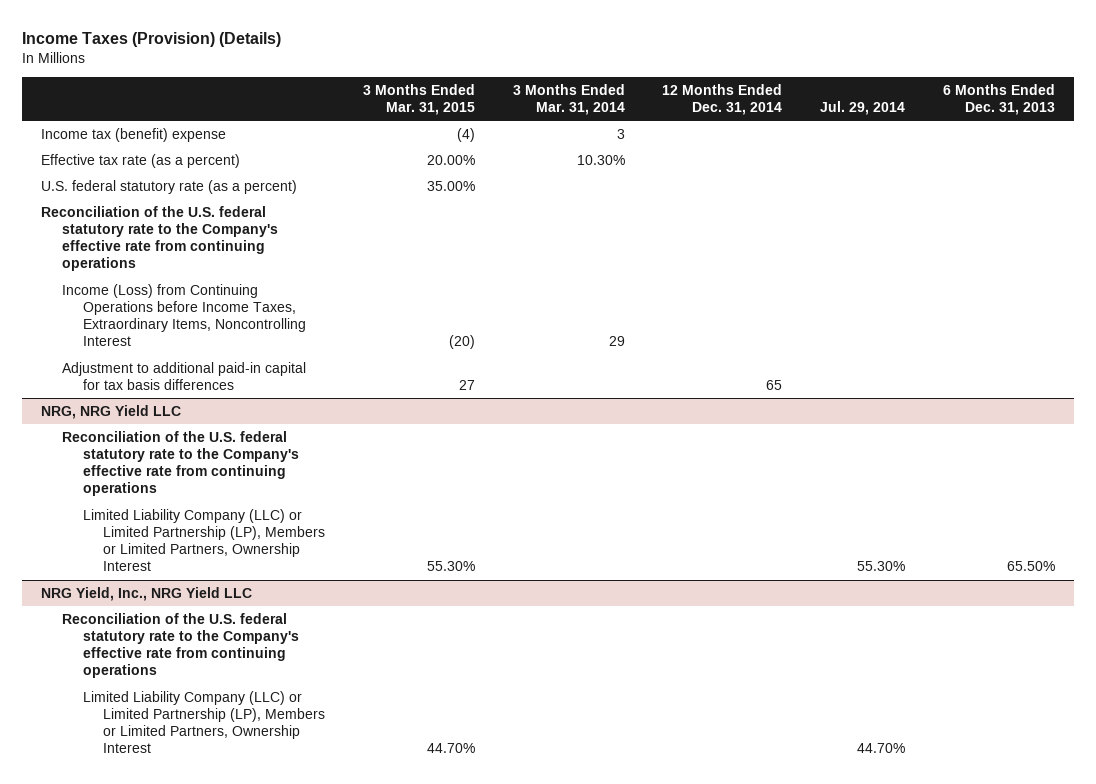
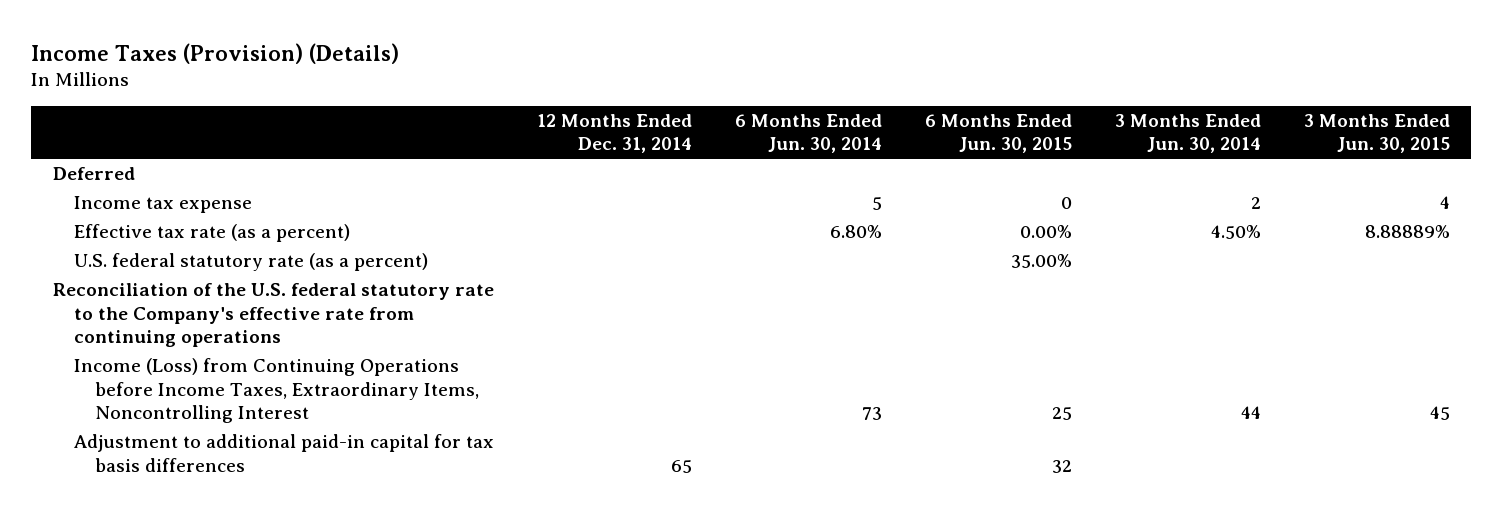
[362,83,475,116] 3 Months Ended Mar. 31, 2015 -> none
[512,83,625,116] 3 Months Ended Mar. 31, 2014 -> none
[820,101,906,116] Jul. 29, 2014 -> none
[942,83,1055,116] 6 Months Ended Dec. 31, 2013 -> none
none -> [734,113,882,154] 6 Months Ended Jun. 30, 2014
none -> [924,113,1072,154] 6 Months Ended Jun. 30, 2015
none -> [1114,113,1261,154] 3 Months Ended Jun. 30, 2014
none -> [1303,113,1450,154] 3 Months Ended Jun. 30, 2015
none -> [52,167,135,181] Deferred
[41,127,227,142] Income tax (benefit) expense -> [73,196,252,214] Income tax expense
[41,404,182,419] NRG, NRG Yield LLC -> none
[61,430,299,497] Reconciliation of the U.S. federal statutory rate to the Company's effective rate from continuing operations -> none
[82,508,326,572] Limited Liability Company (LLC) or Limited Partnership (LP), Members or Limited Partners, Ownership Interest -> none
[41,586,253,601] NRG Yield, Inc., NRG Yield LLC -> none
[61,612,299,679] Reconciliation of the U.S. federal statutory rate to the Company's effective rate from continuing operations -> none
[82,690,326,754] Limited Liability Company (LLC) or Limited Partnership (LP), Members or Limited Partners, Ownership Interest -> none

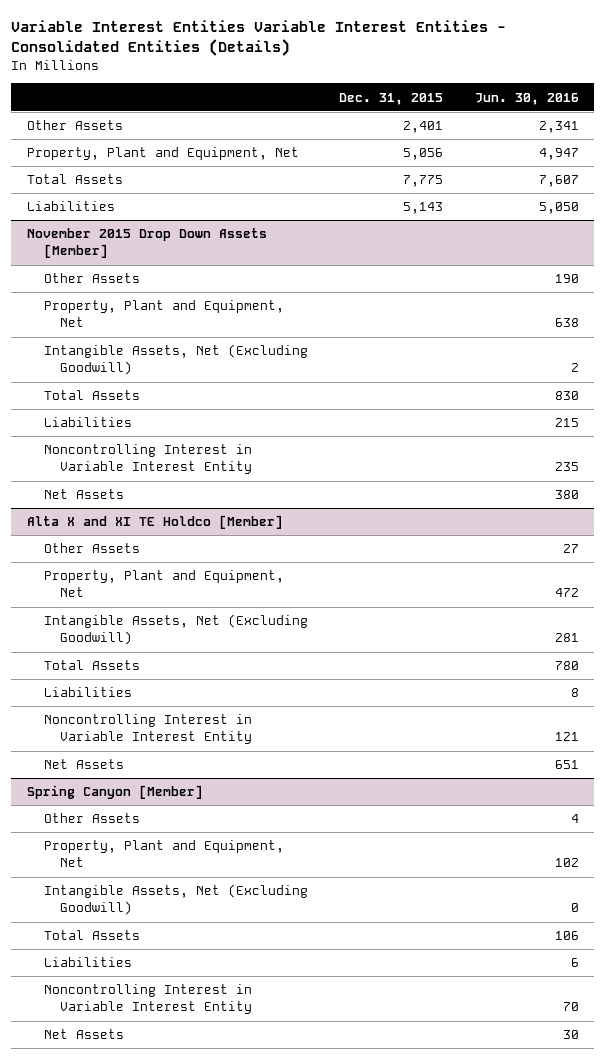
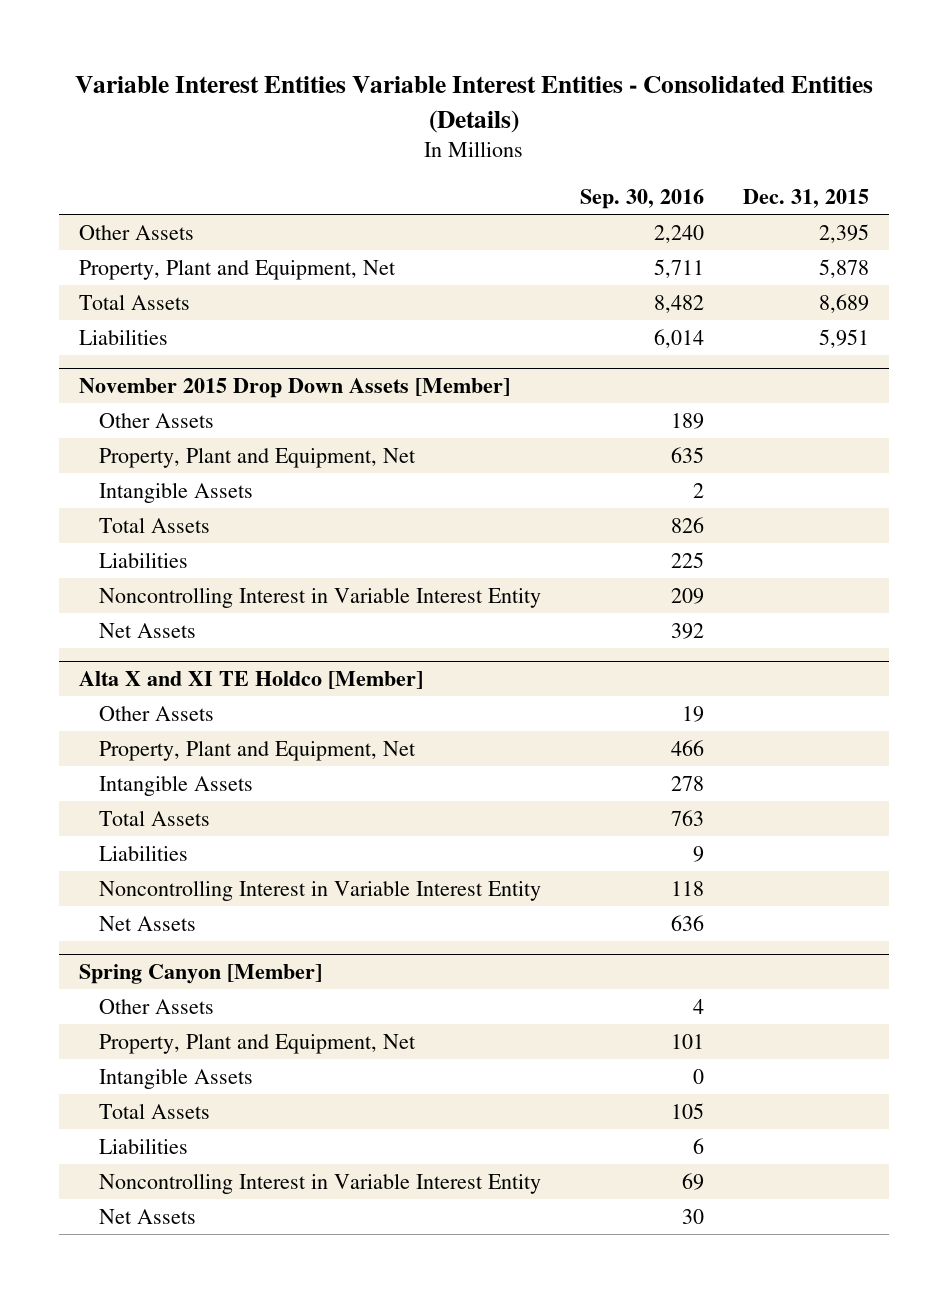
[474,92,579,105] Jun. 30, 2016 -> none
none -> [579,189,704,210] Sep. 30, 2016
[403,121,444,134] 2,401 -> [819,223,870,243] 2,395
[403,148,444,161] 5,056 -> [819,258,870,278] 5,878
[403,175,444,188] 7,775 -> [819,293,870,313] 8,689
[403,202,444,215] 5,143 -> [819,328,870,348] 5,951
[43,344,308,376] Intangible Assets, Net (Excluding Goodwill) -> [98,481,253,503] Intangible Assets
[43,614,308,646] Intangible Assets, Net (Excluding Goodwill) -> [98,774,253,796] Intangible Assets
[43,884,308,916] Intangible Assets, Net (Excluding Goodwill) -> [98,1067,253,1089] Intangible Assets

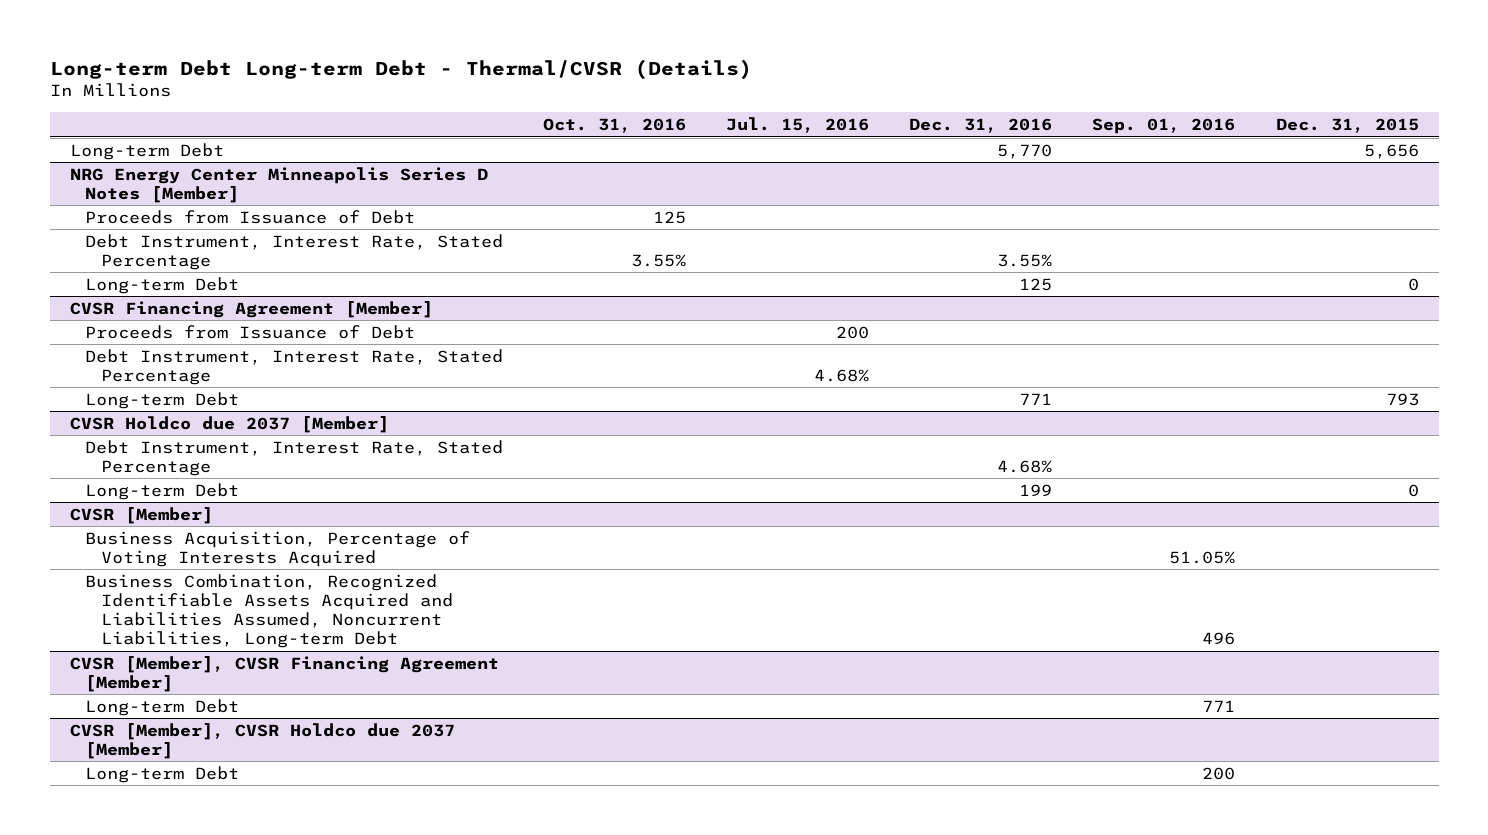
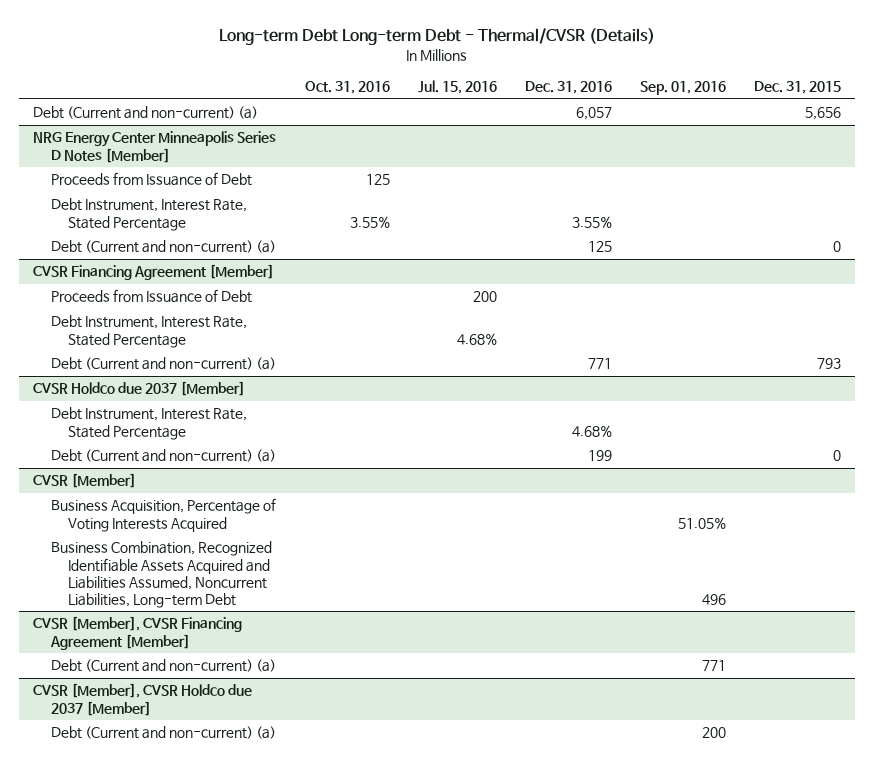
[69,142,224,160] Long-term Debt -> none
none -> [33,106,259,120] Debt (Current and non-current) (a)
[85,276,240,294] Long-term Debt -> [50,240,276,254] Debt (Current and non-current) (a)
[85,391,240,409] Long-term Debt -> [50,357,276,371] Debt (Current and non-current) (a)
[85,482,240,500] Long-term Debt -> [50,449,276,463] Debt (Current and non-current) (a)
[85,698,240,716] Long-term Debt -> [50,659,276,673] Debt (Current and non-current) (a)
[85,765,240,783] Long-term Debt -> [50,726,276,740] Debt (Current and non-current) (a)

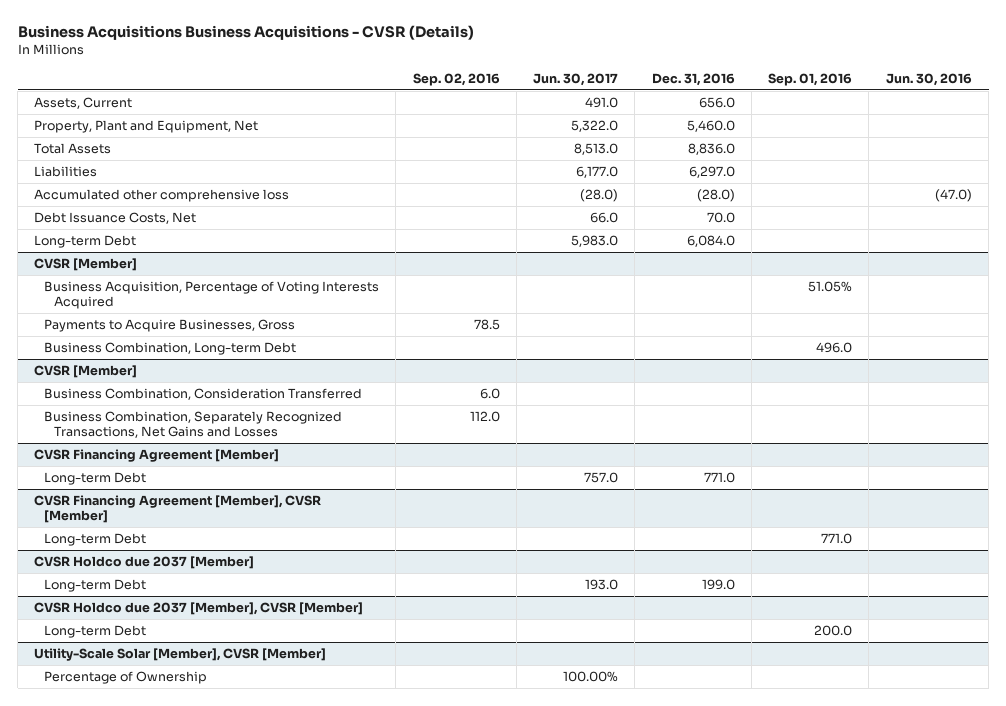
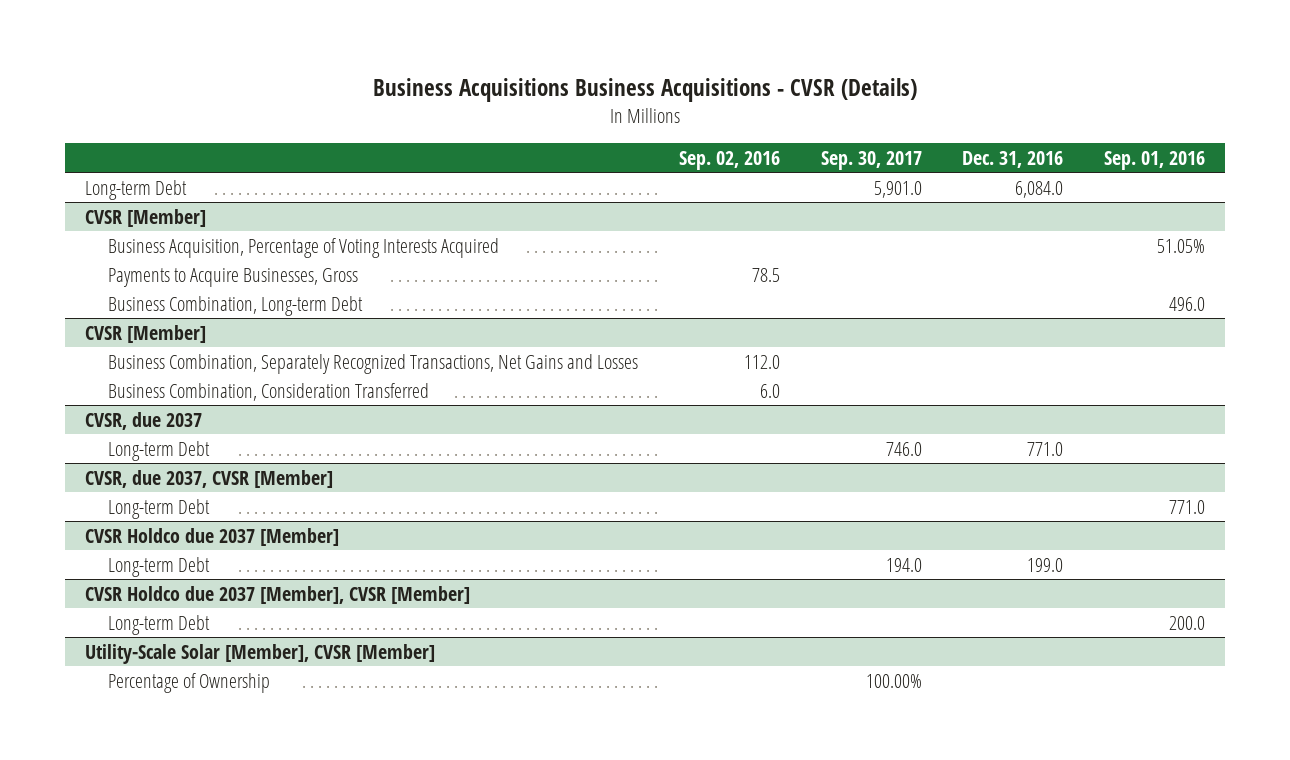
[533,72,619,86] Jun. 30, 2017 -> none
[885,72,972,86] Jun. 30, 2016 -> none
none -> [820,150,922,170] Sep. 30, 2017
[34,97,133,110] Assets, Current -> none
[34,120,259,134] Property, Plant and Equipment, Net -> none
[34,143,112,155] Total Assets -> none
[34,166,98,178] Liabilities -> none
[34,189,290,203] Accumulated other comprehensive loss -> none
[34,212,197,225] Debt Issuance Costs, Net -> none
[44,388,363,401] Business Combination, Consideration Transferred -> [108,382,430,401] Business Combination, Consideration Transferred
[34,449,280,463] CVSR Financing Agreement [Member] -> [85,411,203,430] CVSR, due 2037
[34,495,322,524] CVSR Financing Agreement [Member], CVSR [Member] -> [85,469,334,488] CVSR, due 2037, CVSR [Member]

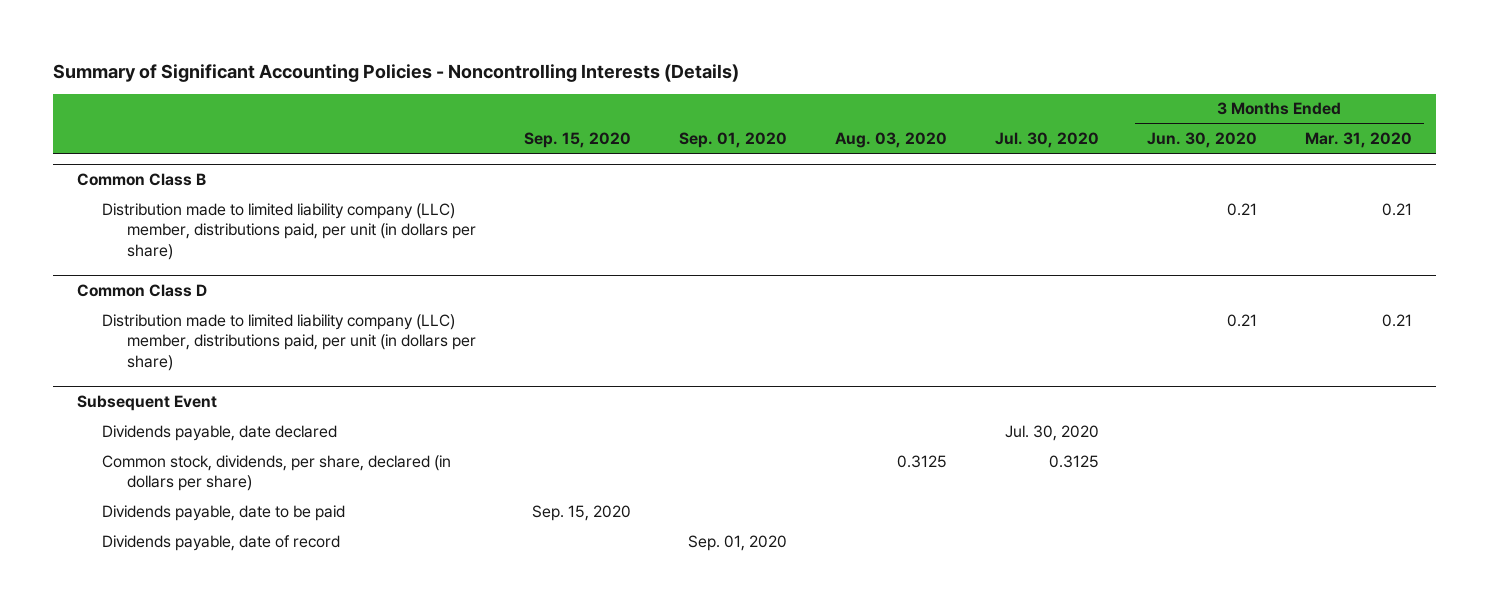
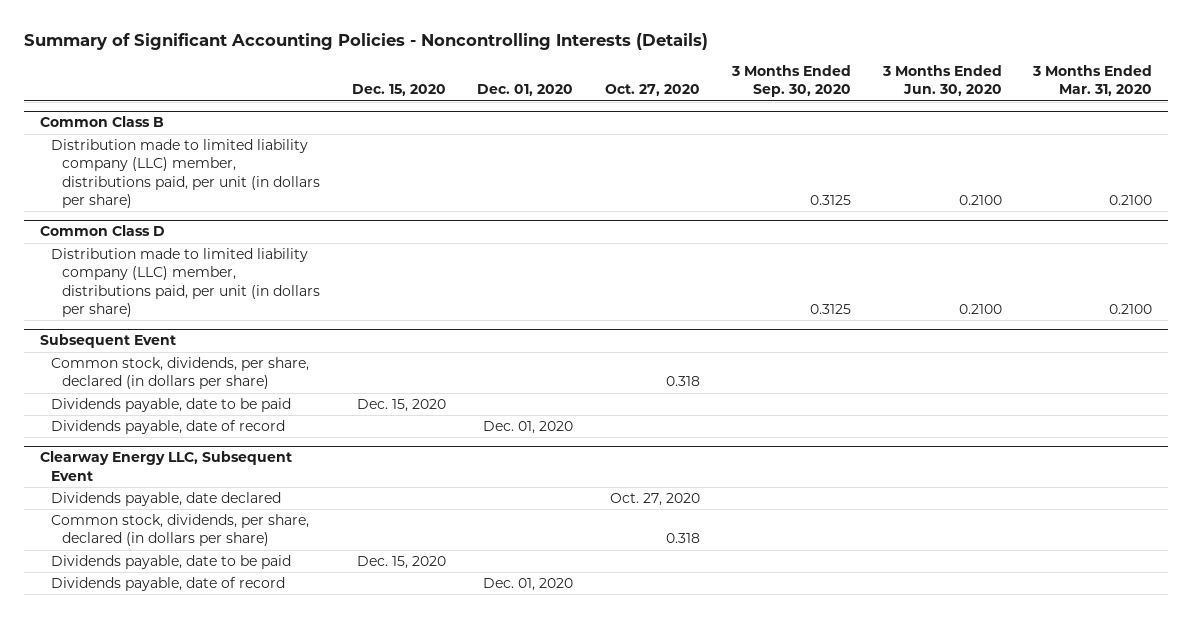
[523,132,631,149] Sep. 15, 2020 -> none
[678,132,787,149] Sep. 01, 2020 -> none
[834,132,947,149] Aug. 03, 2020 -> none
[994,132,1099,149] Jul. 30, 2020 -> none
none -> [351,84,446,97] Dec. 15, 2020
none -> [477,84,574,97] Dec. 01, 2020
none -> [605,84,701,97] Oct. 27, 2020
none -> [730,65,851,98] 3 Months Ended Sep. 30, 2020
[1226,202,1257,216] 0.21 -> [958,194,1002,205] 0.2100
[1381,202,1412,216] 0.21 -> [1109,194,1153,205] 0.2100
[1226,313,1257,327] 0.21 -> [958,303,1002,314] 0.2100
[1381,313,1412,327] 0.21 -> [1109,303,1153,314] 0.2100
[101,424,337,441] Dividends payable, date declared -> none
none -> [39,451,292,481] Clearway Energy LLC, Subsequent Event
none -> [50,492,281,507] Dividends payable, date declared
none -> [50,514,309,547] Common stock, dividends, per share, declared (in dollars per share)
none -> [50,555,291,570] Dividends payable, date to be paid
none -> [50,577,285,592] Dividends payable, date of record

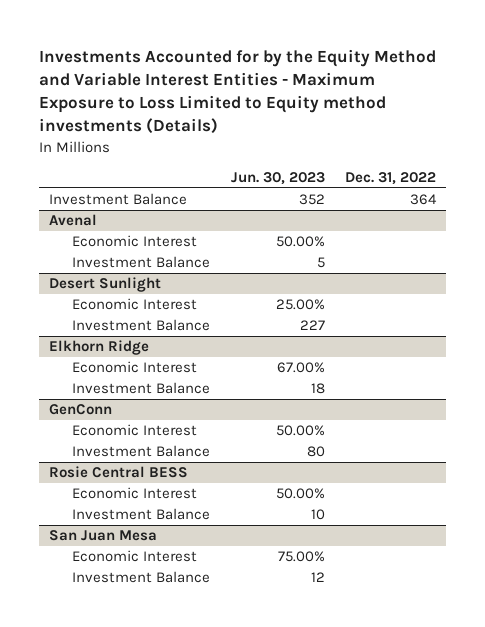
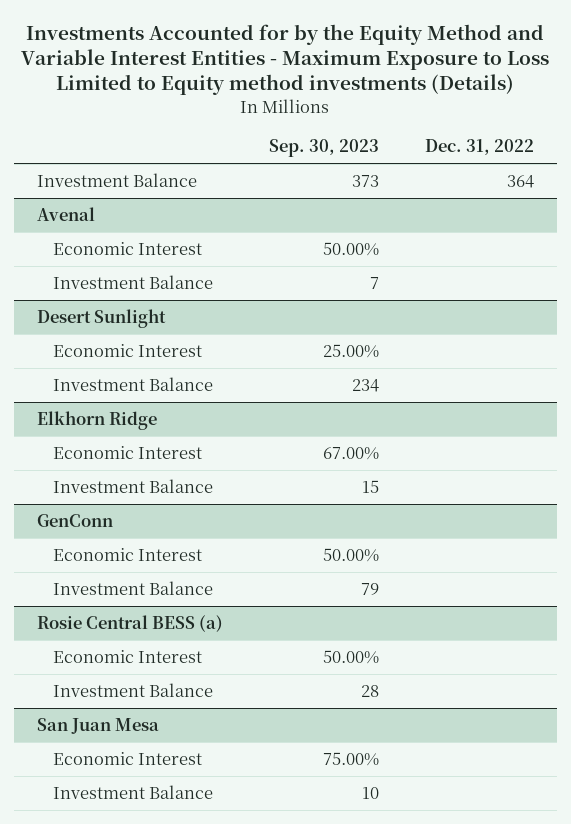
[230,171,325,185] Jun. 30, 2023 -> none
none -> [268,138,379,157] Sep. 30, 2023
[49,466,189,479] Rosie Central BESS -> [37,615,224,633] Rosie Central BESS (a)

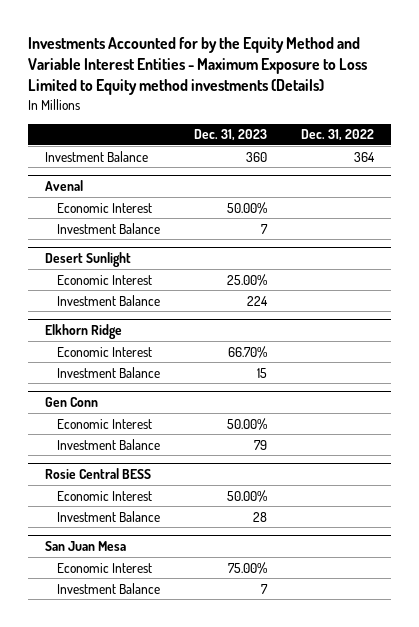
[268,138,379,157] Sep. 30, 2023 -> none
none -> [193,129,267,142] Dec. 31, 2023
[37,514,114,528] GenConn -> [44,397,98,408] Gen Conn
[37,615,224,633] Rosie Central BESS (a) -> [44,468,151,480] Rosie Central BESS

